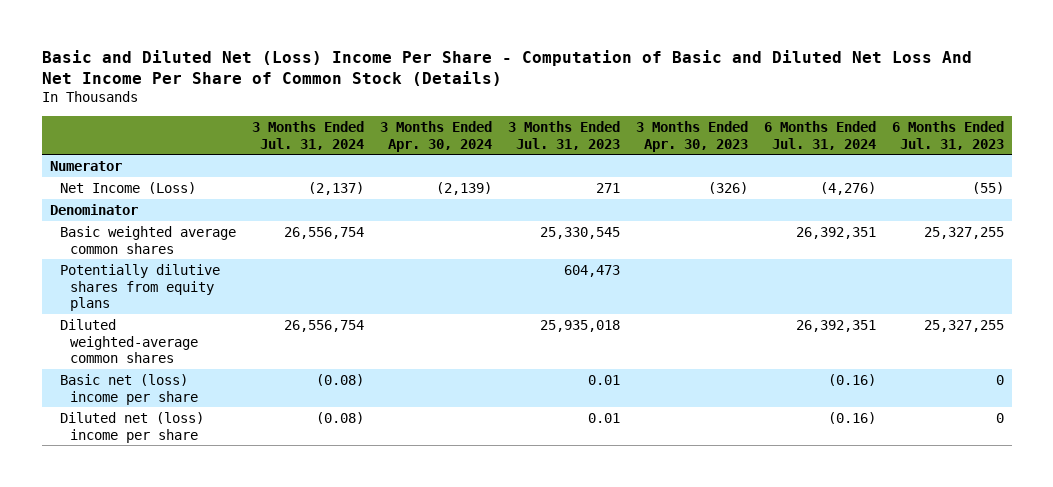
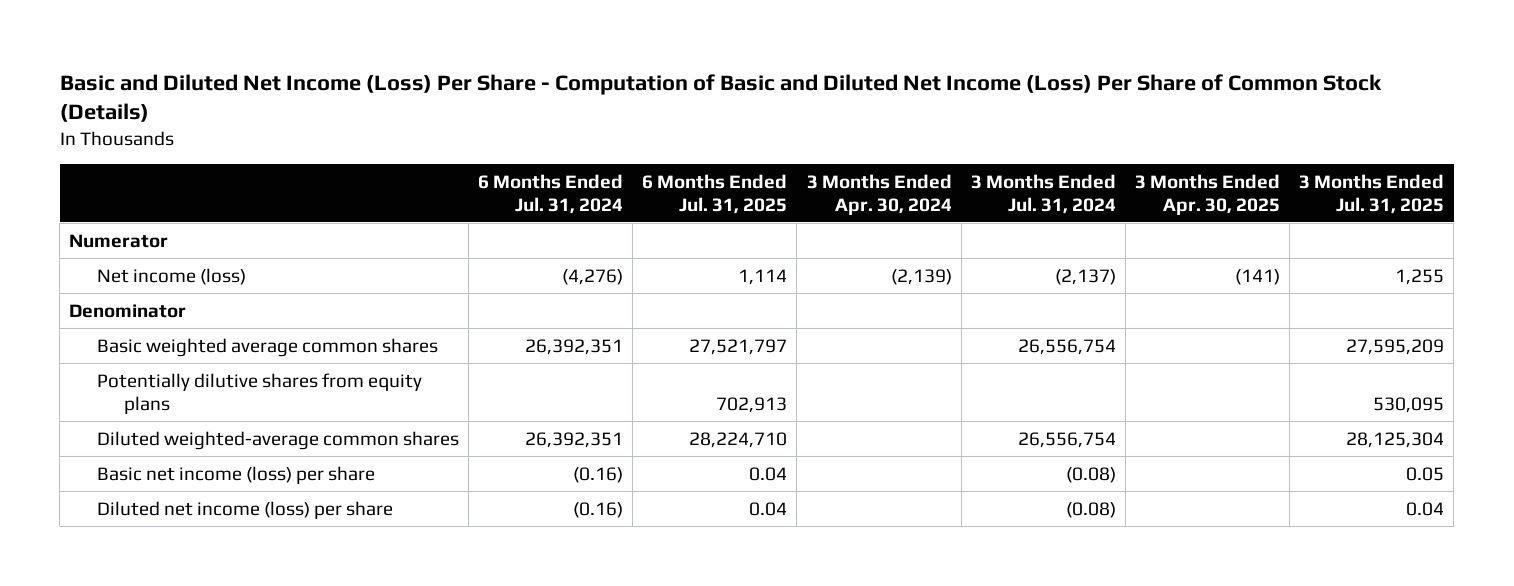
[41,49,972,87] Basic and Diluted Net (Loss) Income Per Share - Computation of Basic and Diluted Net Loss And Net Income Per Share of Common Stock (Details) -> [59,73,1382,123] Basic and Diluted Net Income (Loss) Per Share - Computation of Basic and Diluted Net Income (Loss) Per Share of Common Stock (Details)
[507,120,620,150] 3 Months Ended Jul. 31, 2023 -> none
[635,120,748,152] 3 Months Ended Apr. 30, 2023 -> none
[891,120,1004,150] 6 Months Ended Jul. 31, 2023 -> none
none -> [642,173,788,214] 6 Months Ended Jul. 31, 2025
none -> [1135,173,1281,215] 3 Months Ended Apr. 30, 2025
none -> [1299,173,1445,214] 3 Months Ended Jul. 31, 2025
[59,181,196,194] Net Income (Loss) -> [96,267,246,285] Net income (loss)
[59,373,199,405] Basic net (loss) income per share -> [96,465,375,484] Basic net income (loss) per share
[59,411,204,443] Diluted net (loss) income per share -> [96,500,393,519] Diluted net income (loss) per share

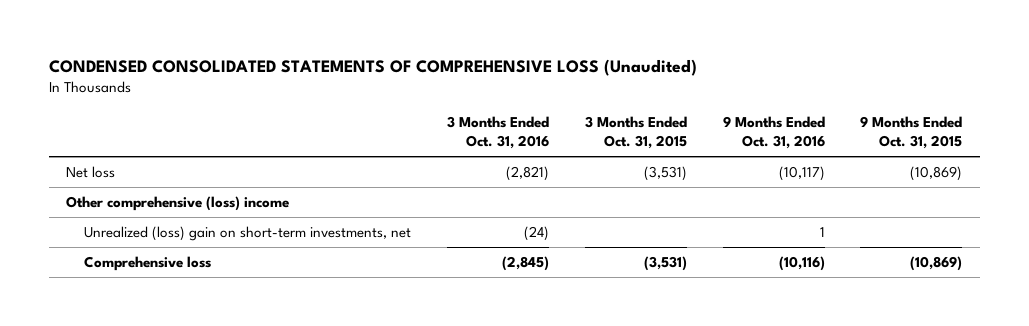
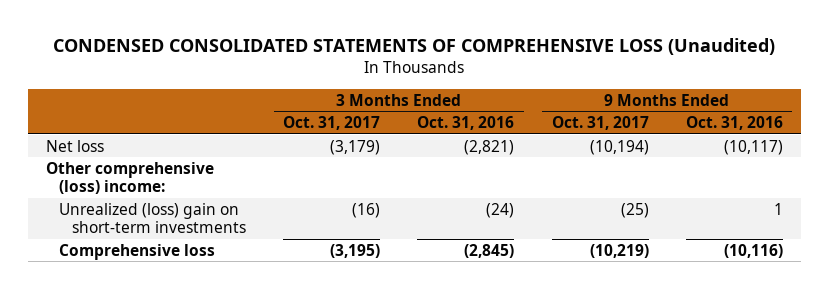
[584,116,687,150] 3 Months Ended Oct. 31, 2015 -> none
[860,116,963,150] 9 Months Ended Oct. 31, 2015 -> none
none -> [283,116,381,131] Oct. 31, 2017
none -> [551,116,649,131] Oct. 31, 2017
[66,195,290,211] Other comprehensive (loss) income -> [46,161,215,195] Other comprehensive (loss) income:
[84,225,412,241] Unrealized (loss) gain on short-term investments, net -> [59,202,247,234] Unrealized (loss) gain on short-term investments

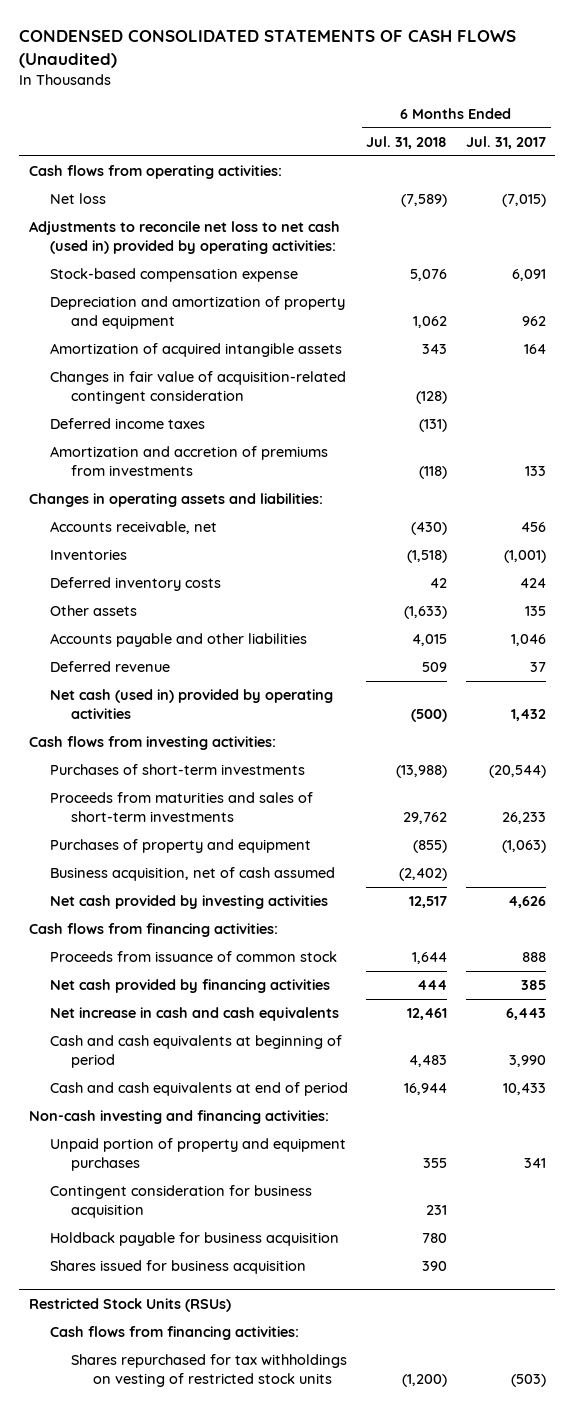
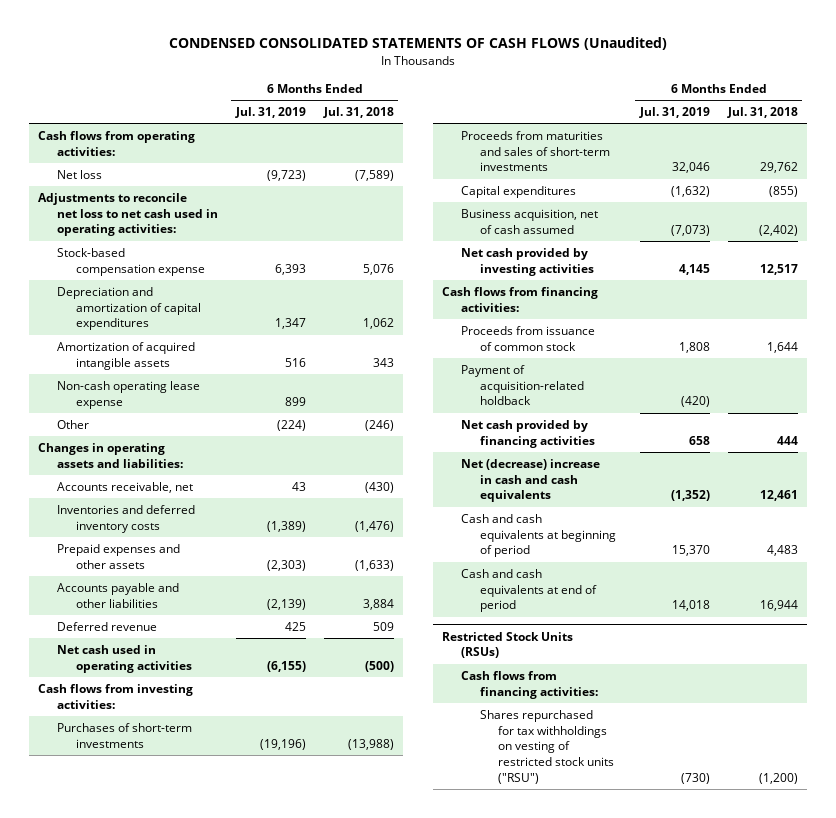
[465,135,546,149] Jul. 31, 2017 -> none
none -> [234,107,306,119] Jul. 31, 2019
[28,221,340,255] Adjustments to reconcile net loss to net cash (used in) provided by operating activities: -> [38,192,218,237] Adjustments to reconcile net loss to net cash used in operating activities:
[50,296,346,330] Depreciation and amortization of property and equipment -> [56,286,201,331] Depreciation and amortization of capital expenditures
[50,371,347,405] Changes in fair value of acquisition-related contingent consideration -> none
[50,418,206,430] Deferred income taxes -> none
[50,446,329,477] Amortization and accretion of premiums from investments -> none
none -> [56,380,200,409] Non-cash operating lease expense
none -> [56,419,89,429] Other
[50,577,222,592] Deferred inventory costs -> none
[50,549,128,561] Inventories -> [56,504,195,533] Inventories and deferred inventory costs
[407,550,448,564] (1,518) -> [354,520,394,532] (1,476)
[50,605,138,617] Other assets -> [56,543,180,569] Prepaid expenses and other assets
[412,634,448,647] 4,015 -> [362,598,394,610] 3,884
[50,689,334,720] Net cash (used in) provided by operating activities -> [56,644,192,673] Net cash used in operating activities
[50,839,312,854] Purchases of property and equipment -> [460,185,576,198] Capital expenditures
none -> [460,364,584,406] Payment of acquisition-related holdback
[50,1007,340,1022] Net increase in cash and cash equivalents -> [460,458,600,503] Net (decrease) increase in cash and cash equivalents
[28,1110,329,1125] Non-cash investing and financing activities: -> none
[50,1138,347,1172] Unpaid portion of property and equipment purchases -> none
[50,1185,313,1219] Contingent consideration for business acquisition -> none
[50,1232,340,1247] Holdback payable for business acquisition -> none
[50,1260,307,1275] Shares issued for business acquisition -> none
[71,1354,348,1388] Shares repurchased for tax withholdings on vesting of restricted stock units -> [479,709,615,784] Shares repurchased for tax withholdings on vesting of restricted stock units ("RSU")

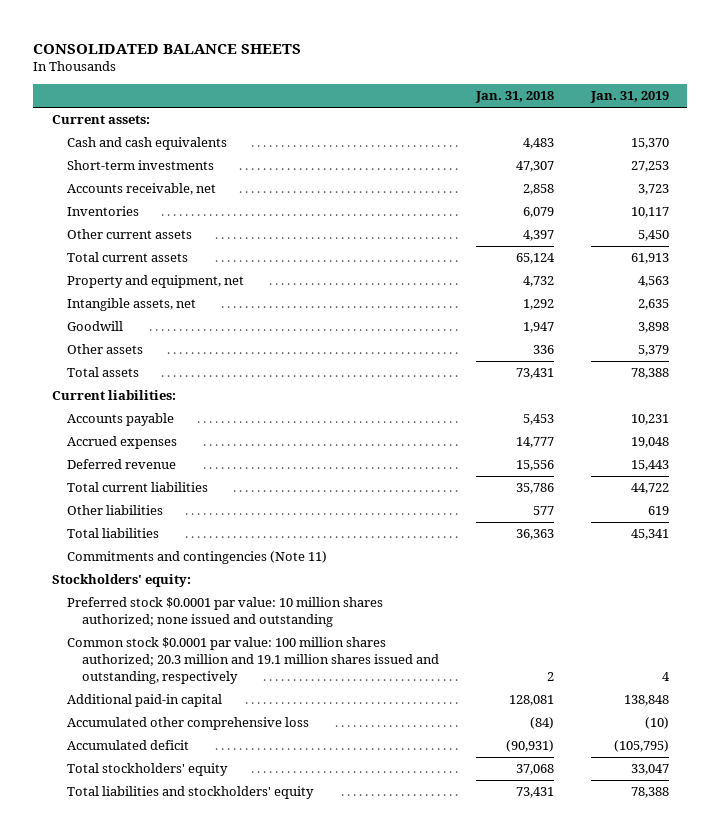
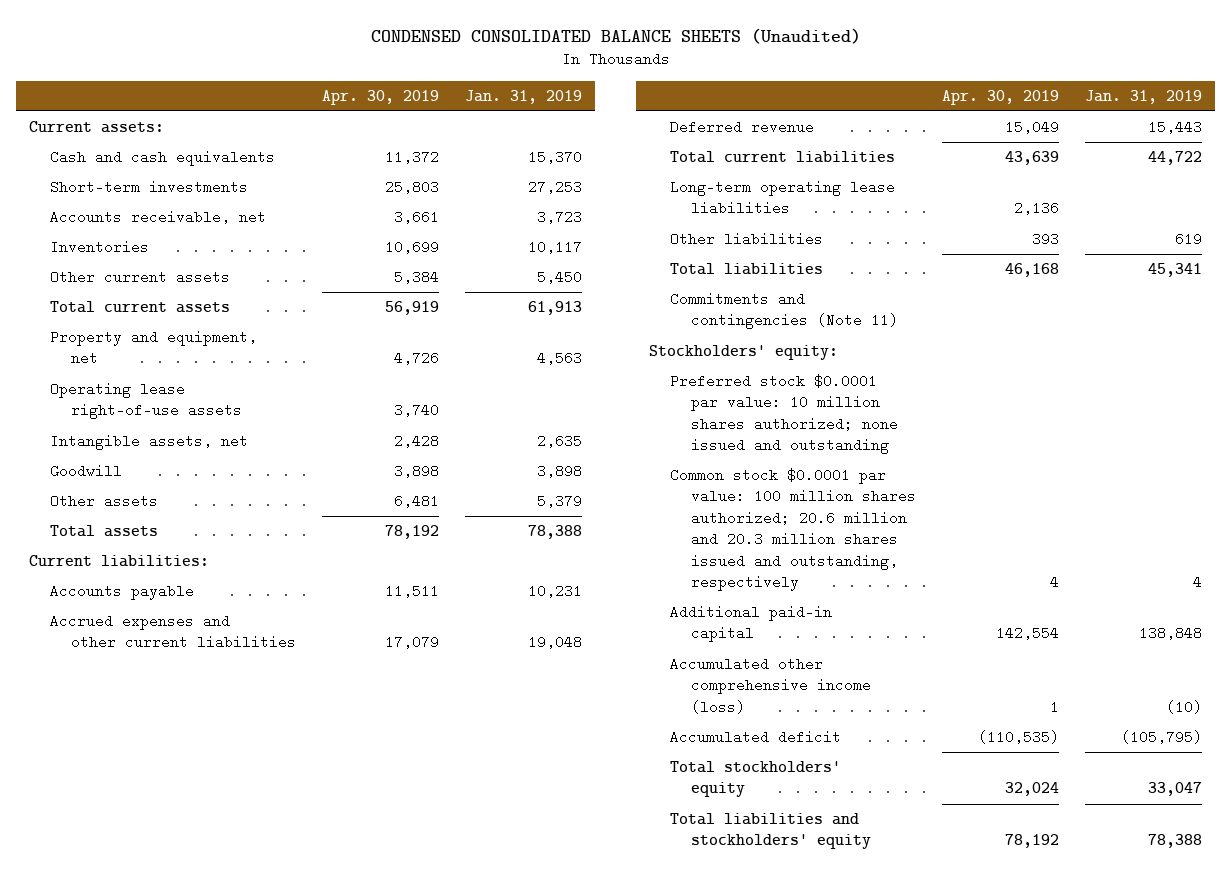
[33,43,302,54] CONSOLIDATED BALANCE SHEETS -> [370,27,861,44] CONDENSED CONSOLIDATED BALANCE SHEETS (Unaudited)
[475,91,555,104] Jan. 31, 2018 -> none
none -> [321,89,439,105] Apr. 30, 2019
none -> [50,382,242,420] Operating lease right-of-use assets
[67,436,178,450] Accrued expenses -> [50,614,296,650] Accrued expenses and other current liabilities
none -> [670,180,896,216] Long-term operating lease liabilities
[67,637,440,684] Common stock $0.0001 par value: 100 million shares authorized; 20.3 million and 19.1 million shares issued and outstanding, respectively -> [670,468,916,591] Common stock $0.0001 par value: 100 million shares authorized; 20.6 million and 20.3 million shares issued and outstanding, respectively
[67,717,310,731] Accumulated other comprehensive loss -> [670,657,871,714] Accumulated other comprehensive income (loss)

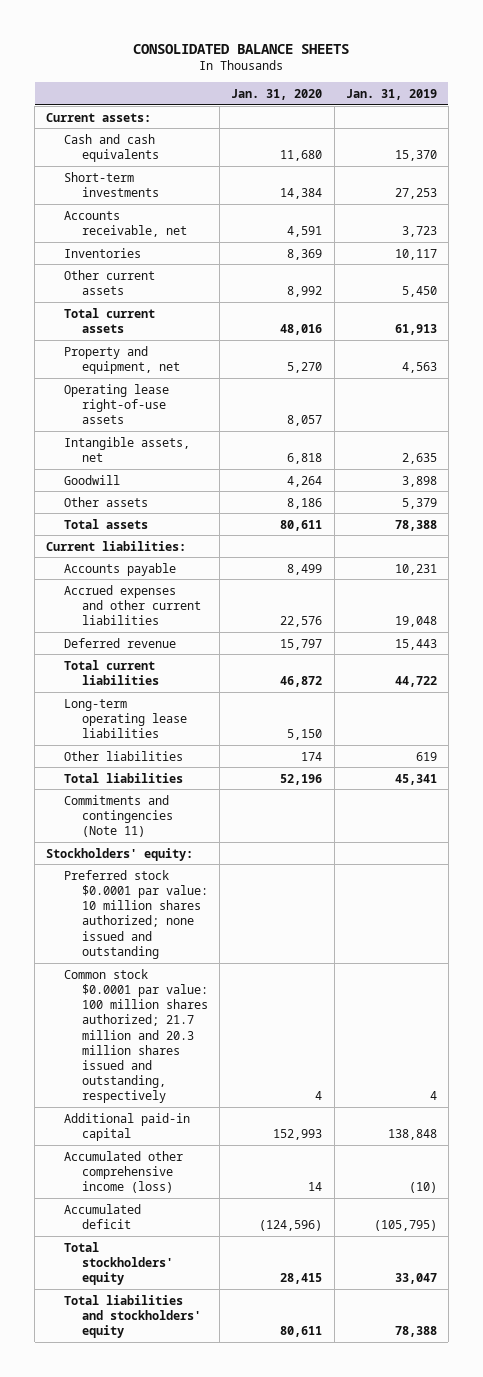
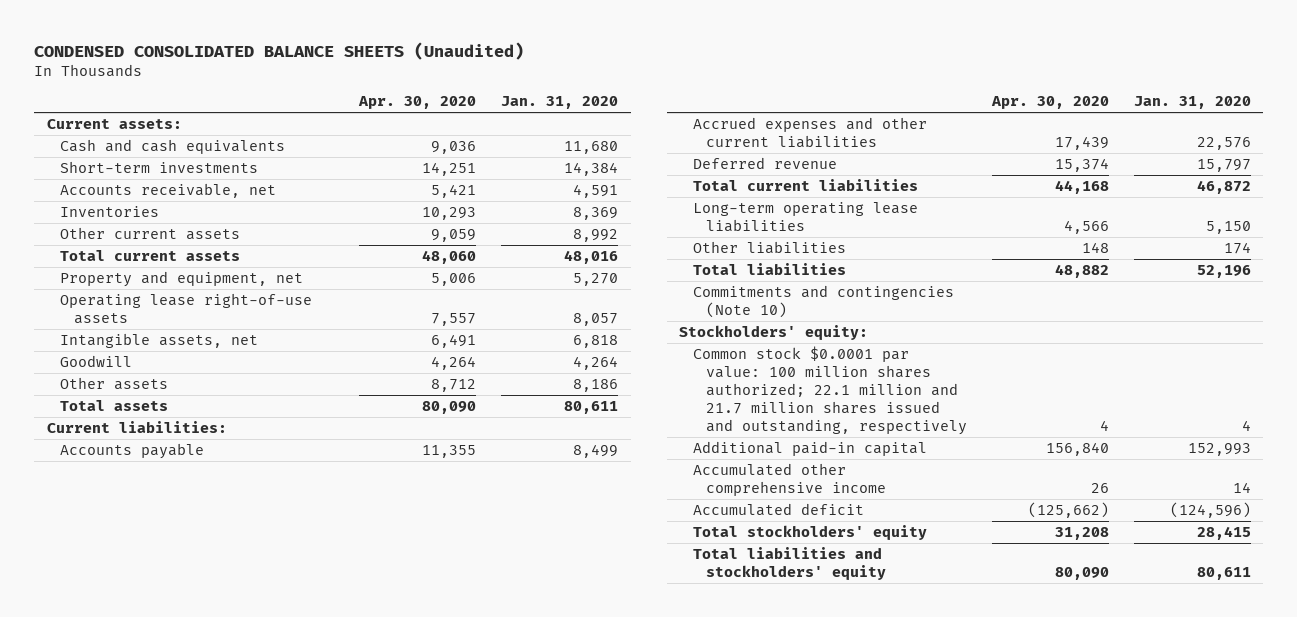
[133,43,350,54] CONSOLIDATED BALANCE SHEETS -> [34,41,525,60] CONDENSED CONSOLIDATED BALANCE SHEETS (Unaudited)
[345,88,437,100] Jan. 31, 2019 -> none
none -> [358,96,477,110] Apr. 30, 2020
[64,794,174,838] Commitments and contingencies (Note 11) -> [692,284,954,318] Commitments and contingencies (Note 10)
[64,869,209,959] Preferred stock $0.0001 par value: 10 million shares authorized; none issued and outstanding -> none
[64,968,209,1104] Common stock $0.0001 par value: 100 million shares authorized; 21.7 million and 20.3 million shares issued and outstanding, respectively -> [692,345,968,436] Common stock $0.0001 par value: 100 million shares authorized; 22.1 million and 21.7 million shares issued and outstanding, respectively
[64,1150,184,1194] Accumulated other comprehensive income (loss) -> [692,462,887,496] Accumulated other comprehensive income

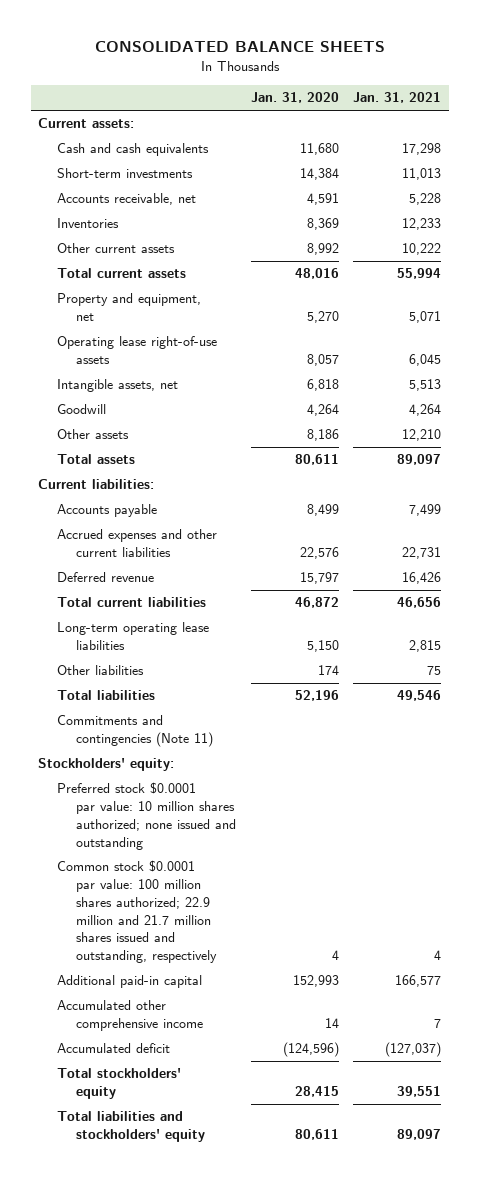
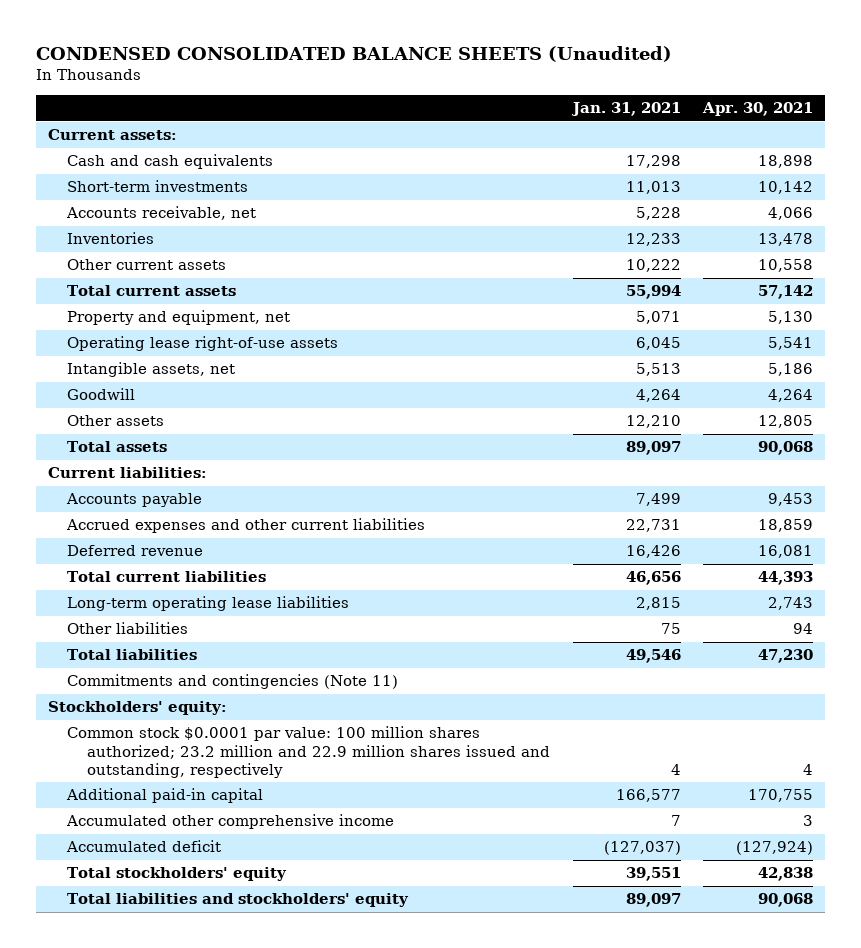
[94,41,385,53] CONSOLIDATED BALANCE SHEETS -> [36,45,673,62] CONDENSED CONSOLIDATED BALANCE SHEETS (Unaudited)
[250,92,339,104] Jan. 31, 2020 -> none
none -> [702,102,814,117] Apr. 30, 2021
[57,782,237,850] Preferred stock $0.0001 par value: 10 million shares authorized; none issued and outstanding -> none
[57,860,218,964] Common stock $0.0001 par value: 100 million shares authorized; 22.9 million and 21.7 million shares issued and outstanding, respectively -> [67,726,551,779] Common stock $0.0001 par value: 100 million shares authorized; 23.2 million and 22.9 million shares issued and outstanding, respectively

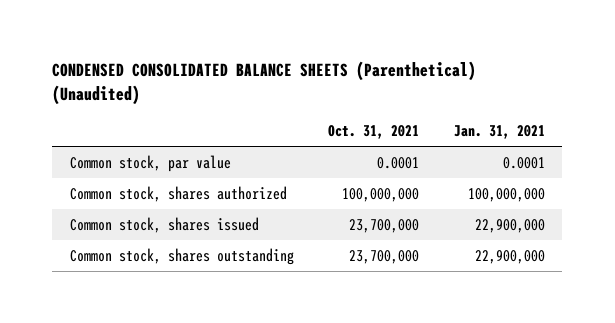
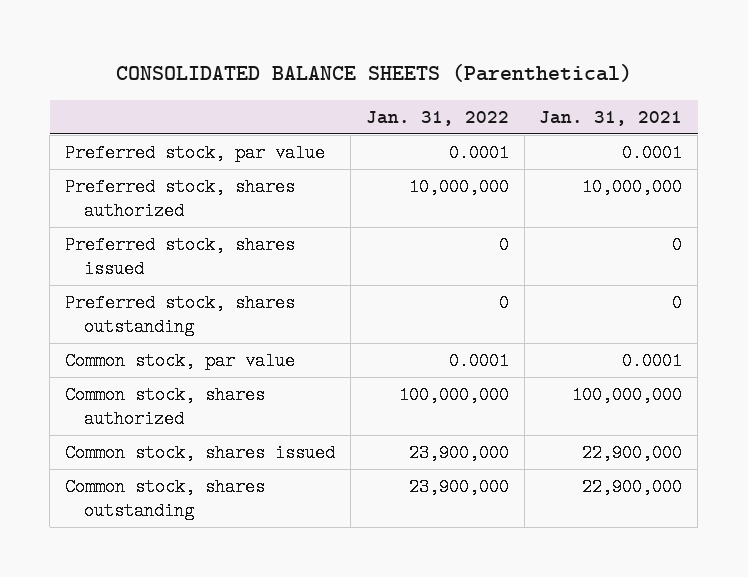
[52,61,477,105] CONDENSED CONSOLIDATED BALANCE SHEETS (Parenthetical) (Unaudited) -> [115,64,632,83] CONSOLIDATED BALANCE SHEETS (Parenthetical)
[328,125,420,140] Oct. 31, 2021 -> none
none -> [365,110,509,126] Jan. 31, 2022
none -> [65,144,326,163] Preferred stock, par value
none -> [65,178,296,221] Preferred stock, shares authorized
none -> [65,236,296,279] Preferred stock, shares issued
none -> [65,294,296,337] Preferred stock, shares outstanding

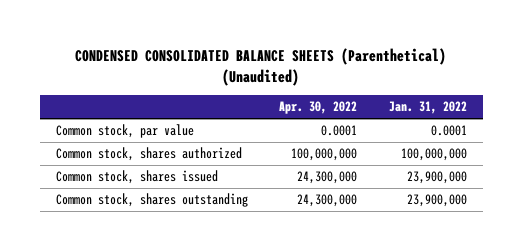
[115,64,632,83] CONSOLIDATED BALANCE SHEETS (Parenthetical) -> [75,48,447,86] CONDENSED CONSOLIDATED BALANCE SHEETS (Parenthetical) (Unaudited)
[539,110,683,126] Jan. 31, 2021 -> none
none -> [279,101,358,115] Apr. 30, 2022
[65,144,326,163] Preferred stock, par value -> none
[65,178,296,221] Preferred stock, shares authorized -> none
[65,236,296,279] Preferred stock, shares issued -> none
[65,294,296,337] Preferred stock, shares outstanding -> none

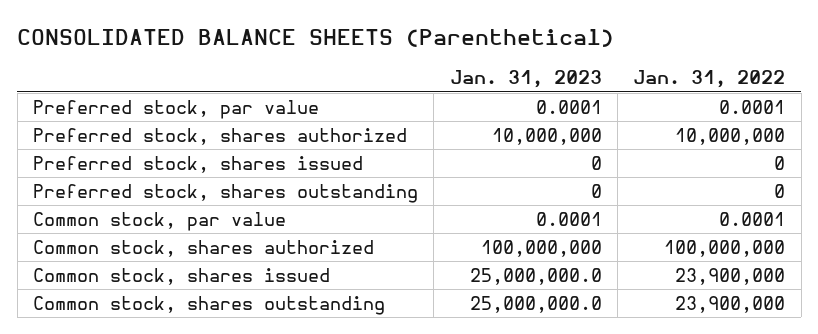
[75,48,447,86] CONDENSED CONSOLIDATED BALANCE SHEETS (Parenthetical) (Unaudited) -> [17,29,615,48] CONSOLIDATED BALANCE SHEETS (Parenthetical)
[279,101,358,115] Apr. 30, 2022 -> none
none -> [449,70,602,89] Jan. 31, 2023
none -> [33,100,320,120] Preferred stock, par value
none -> [33,128,408,146] Preferred stock, shares authorized
none -> [33,156,364,174] Preferred stock, shares issued
none -> [33,184,419,204] Preferred stock, shares outstanding

